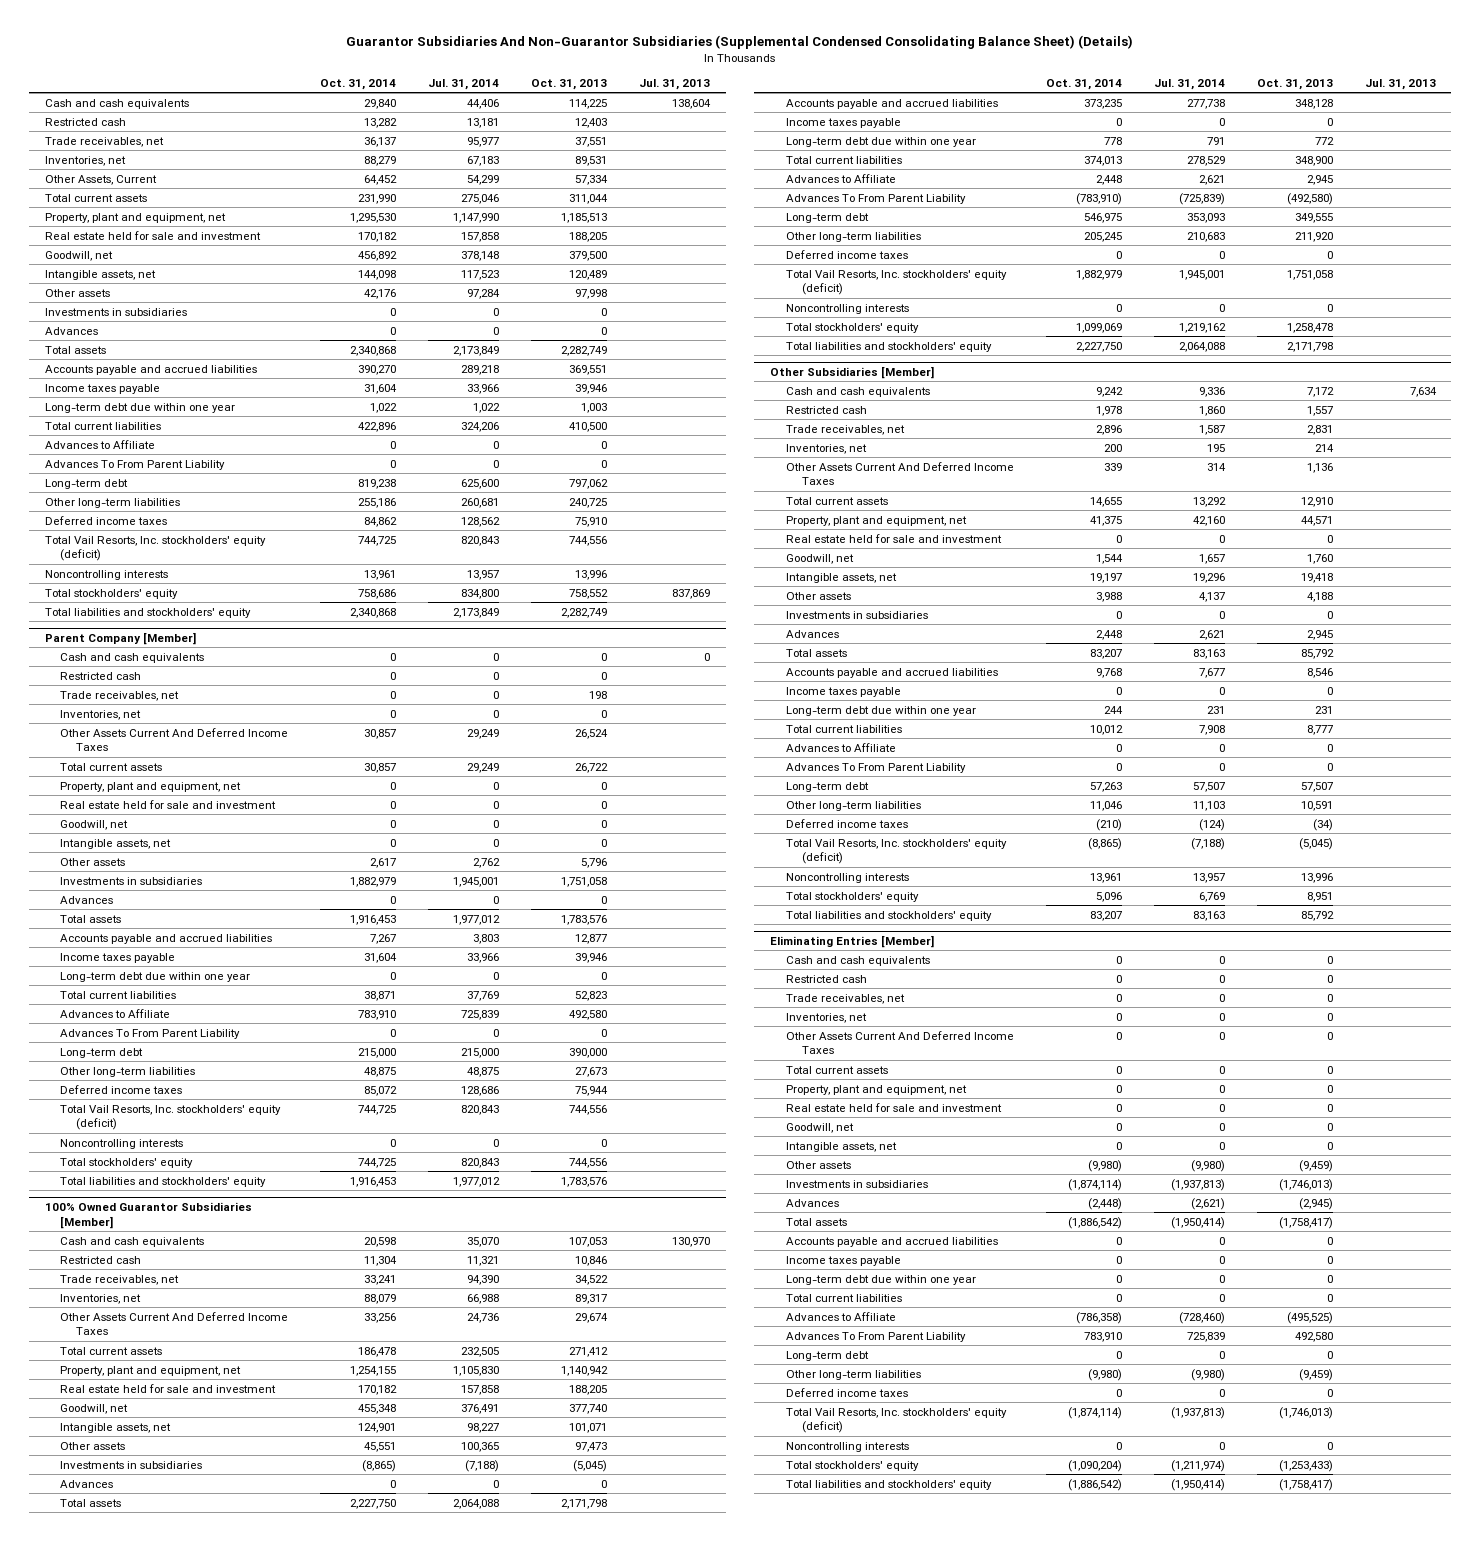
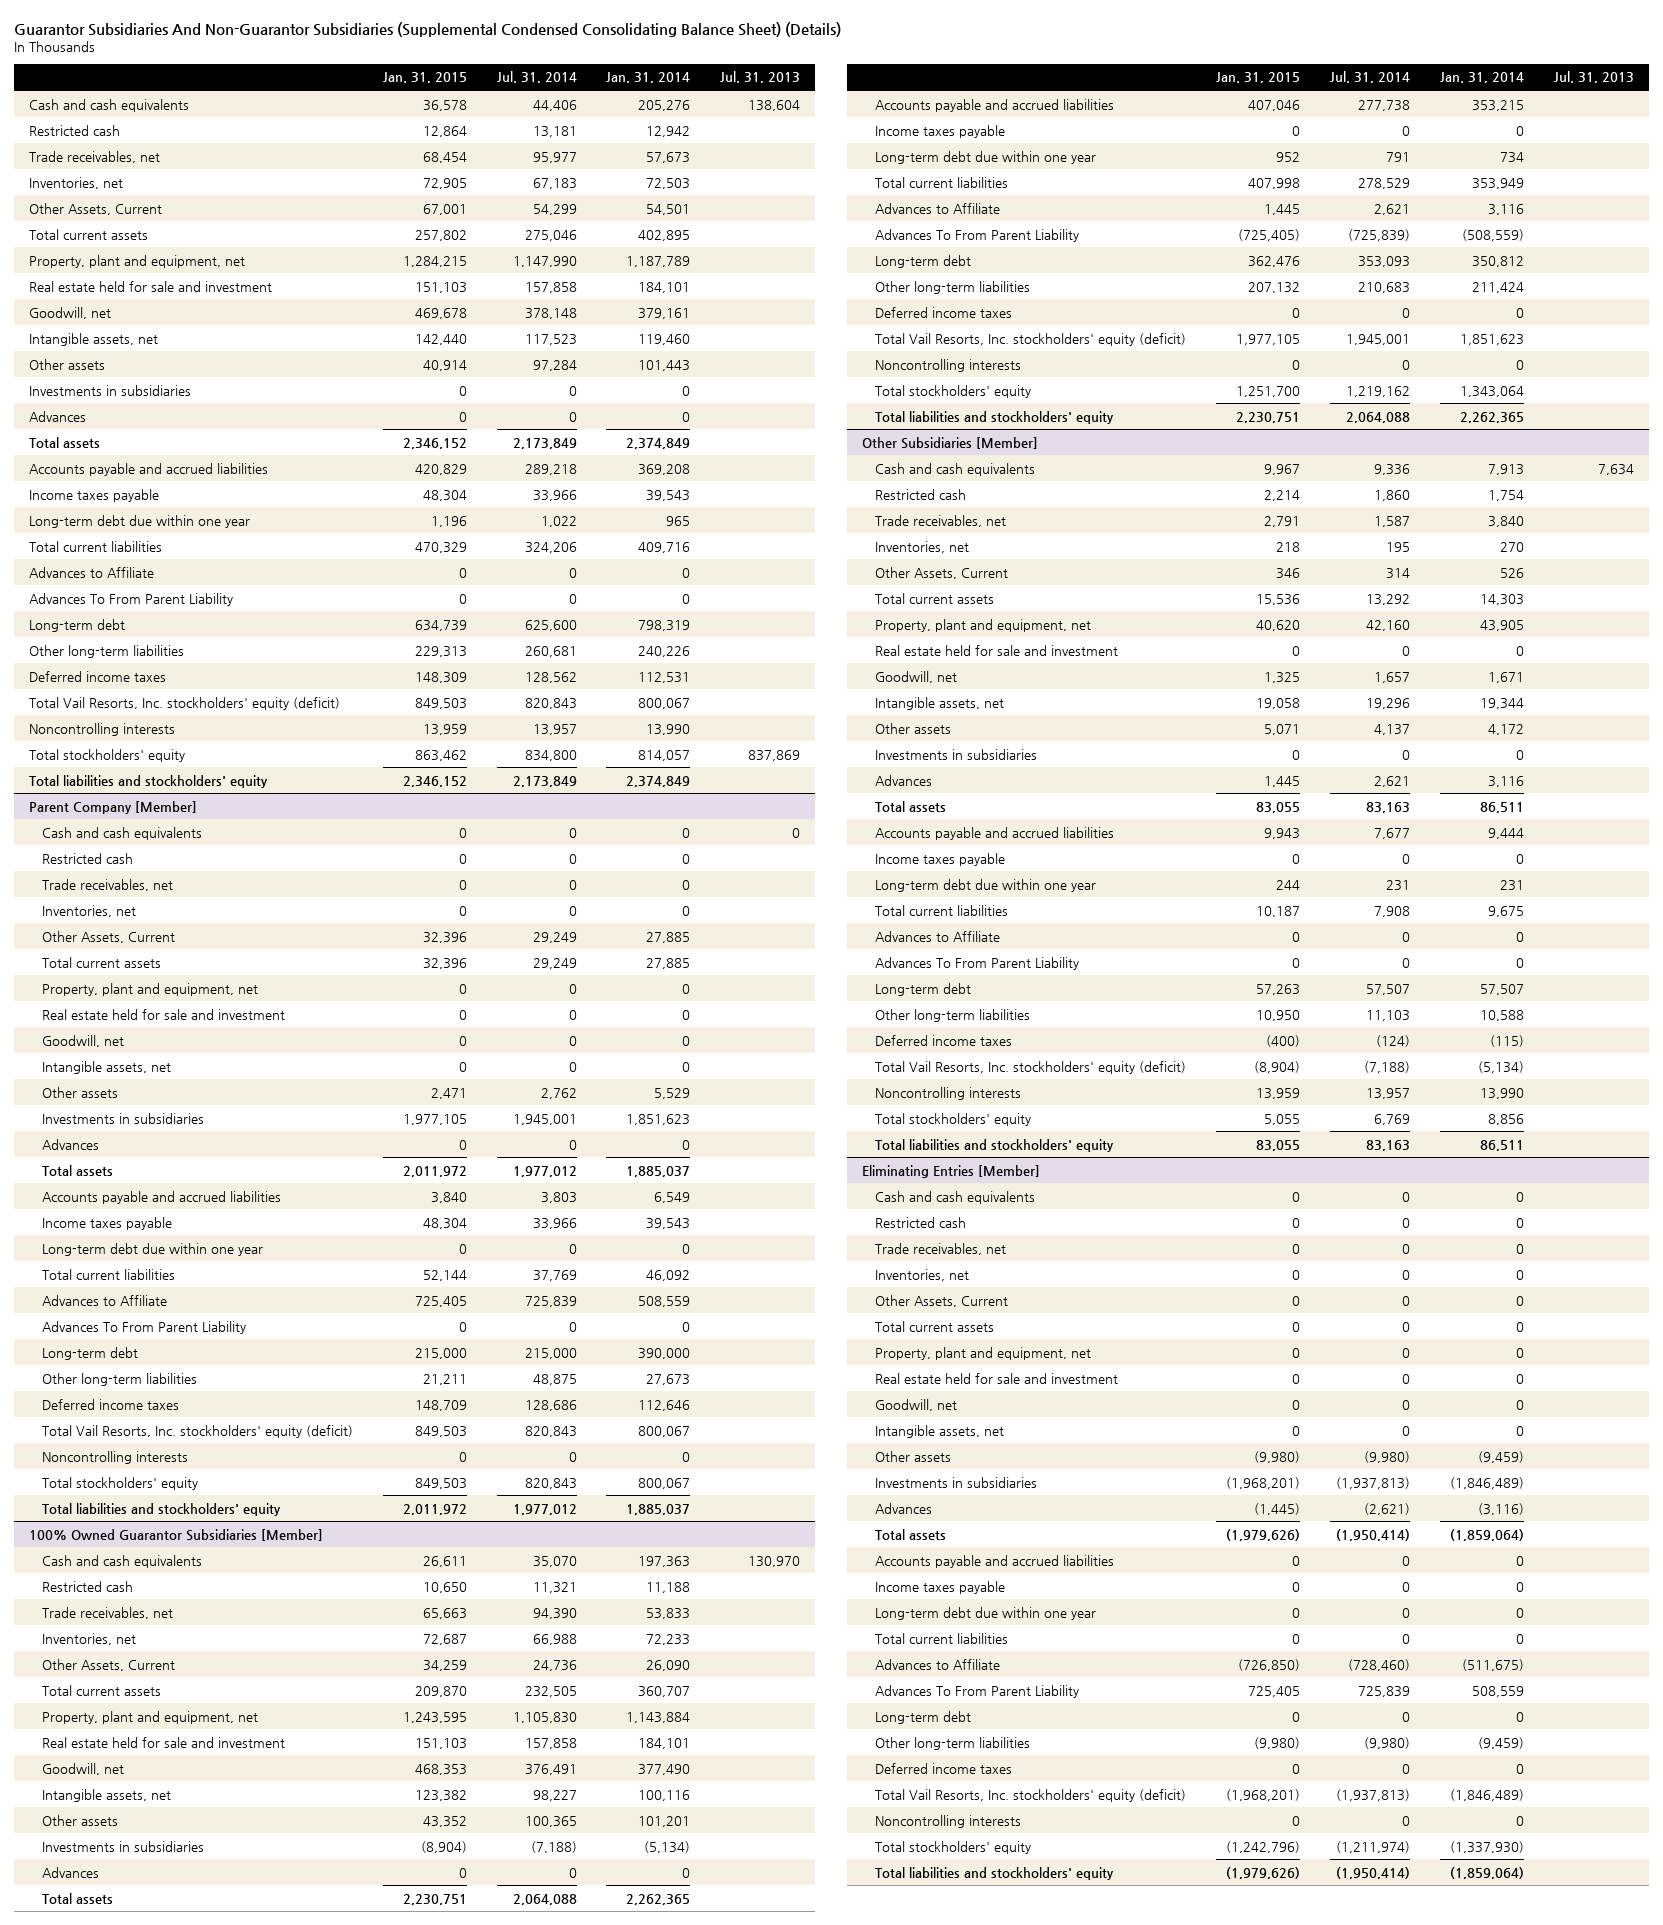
[320,79,397,91] Oct. 31, 2014 -> none
[530,79,607,91] Oct. 31, 2013 -> none
none -> [382,72,467,84] Jan. 31, 2015
none -> [606,72,691,84] Jan. 31, 2014
[60,727,289,752] Other Assets Current And Deferred Income Taxes -> [41,930,175,943] Other Assets, Current
[60,1311,289,1336] Other Assets Current And Deferred Income Taxes -> [41,1658,175,1671] Other Assets, Current
[786,461,1015,486] Other Assets Current And Deferred Income Taxes -> [875,566,1009,579] Other Assets, Current
[786,1030,1015,1055] Other Assets Current And Deferred Income Taxes -> none
none -> [875,1294,1009,1307] Other Assets, Current

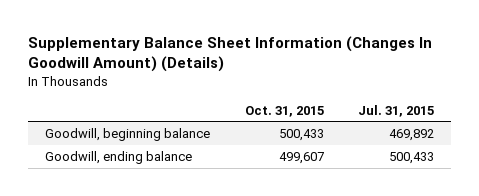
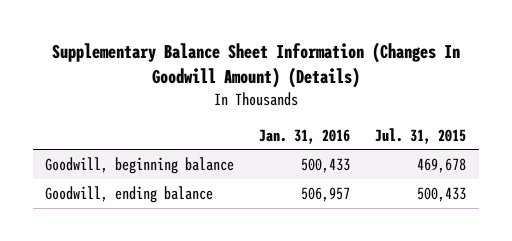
[244,105,324,117] Oct. 31, 2015 -> none
none -> [259,128,351,144] Jan. 31, 2016
[389,129,435,142] 469,892 -> [417,157,467,173] 469,678

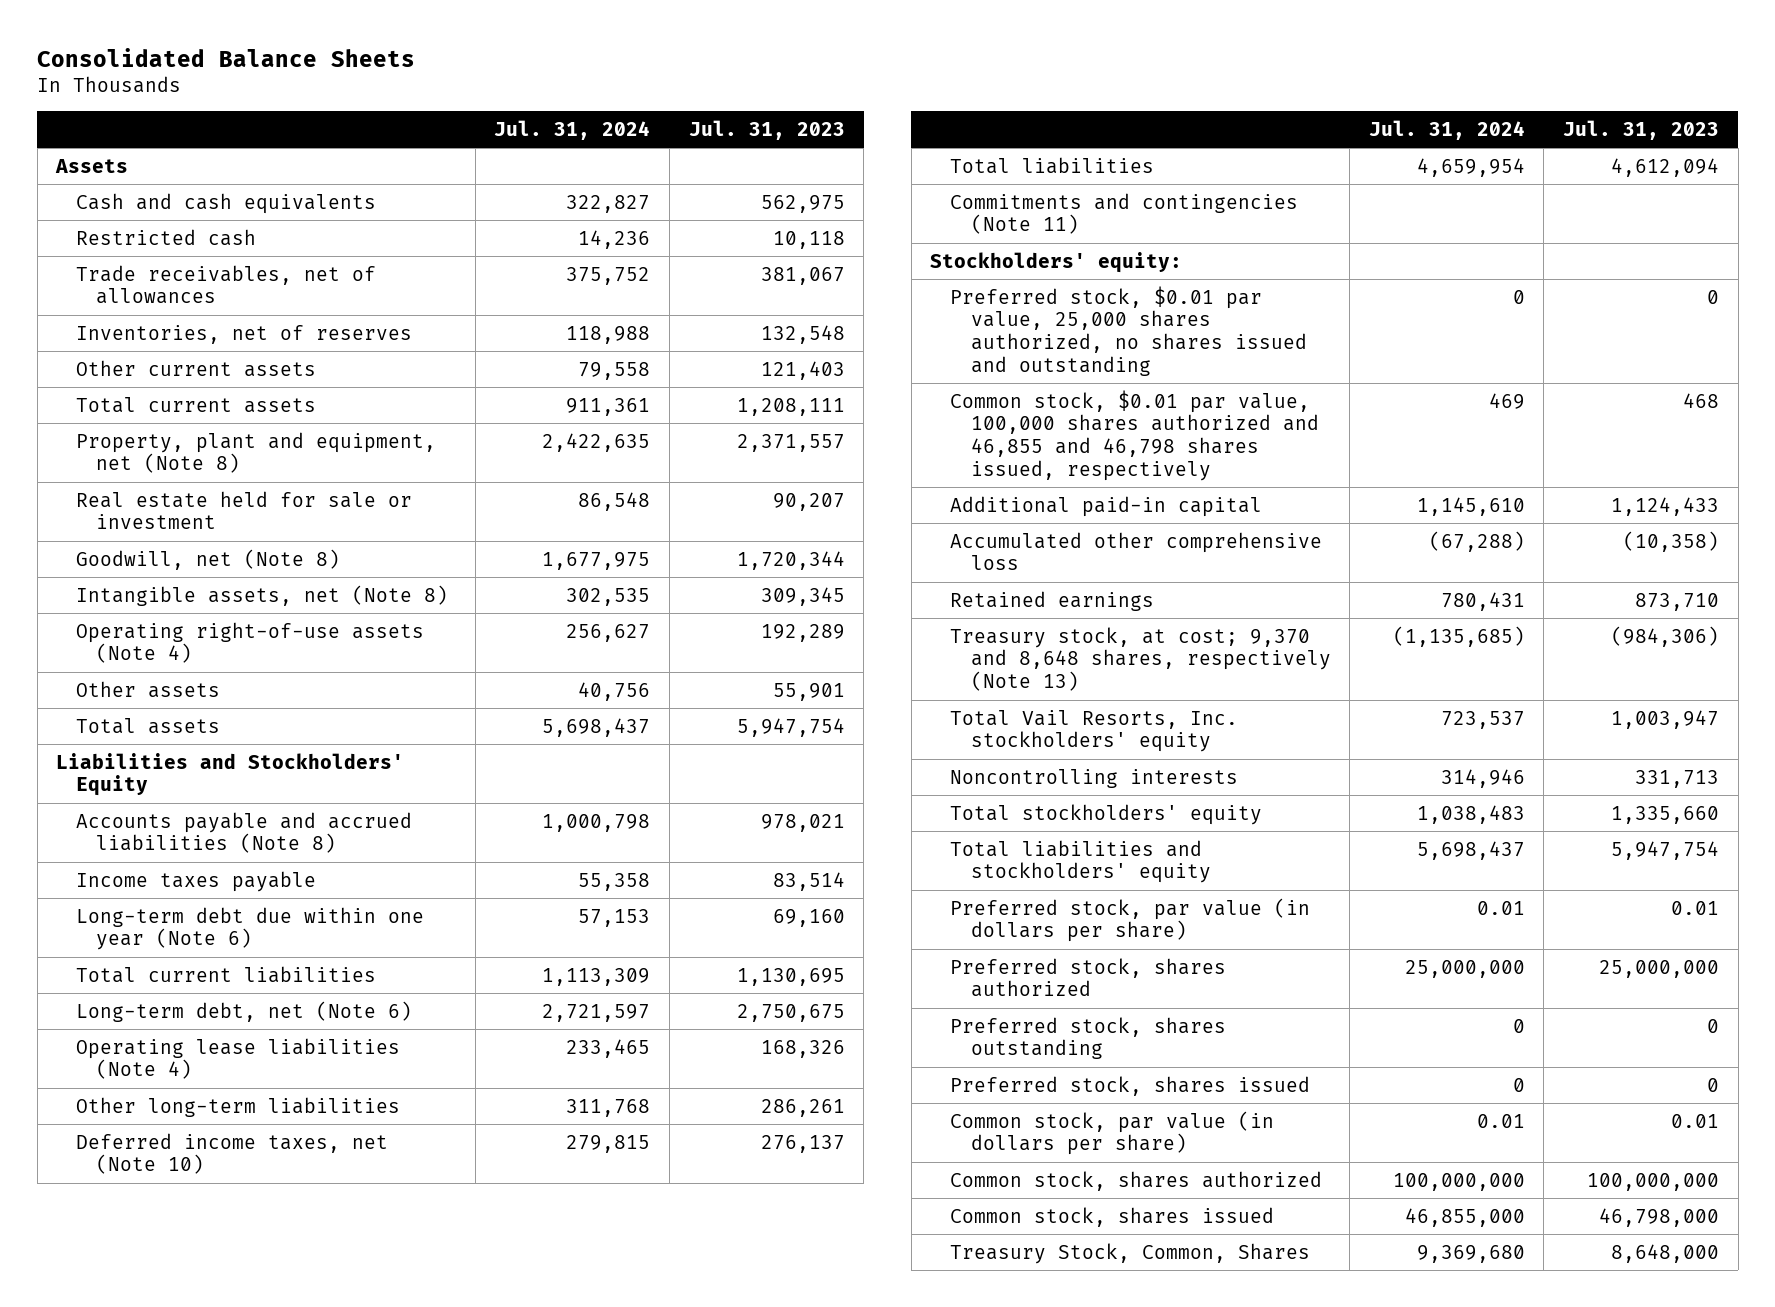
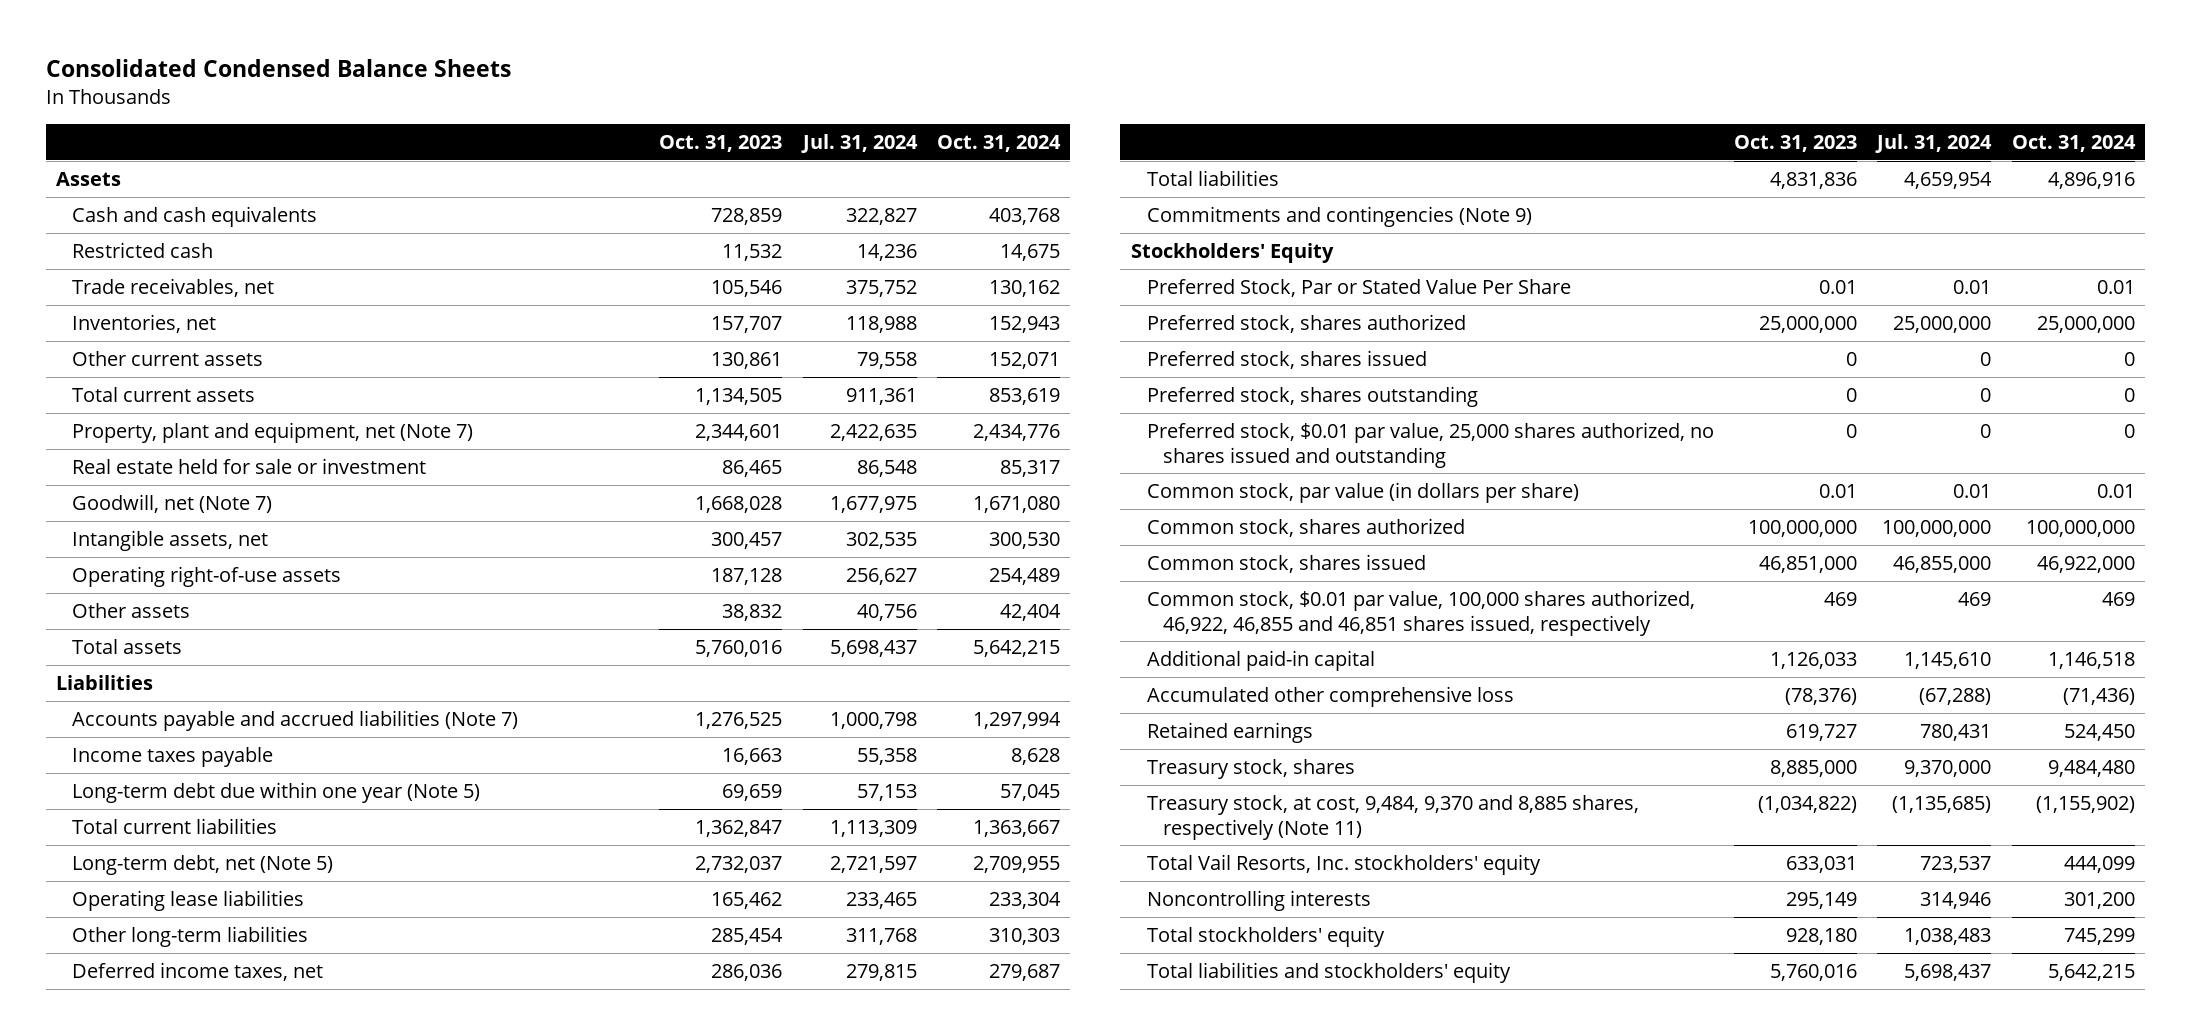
[37,47,416,67] Consolidated Balance Sheets -> [45,58,511,77] Consolidated Condensed Balance Sheets
[688,119,845,140] Jul. 31, 2023 -> none
none -> [659,134,783,152] Oct. 31, 2023
none -> [937,134,1062,152] Oct. 31, 2024
[76,264,377,305] Trade receivables, net of allowances -> [72,277,275,297] Trade receivables, net
[76,324,413,344] Inventories, net of reserves -> [72,313,217,333] Inventories, net
[76,431,437,474] Property, plant and equipment, net (Note 8) -> [72,421,474,443] Property, plant and equipment, net (Note 7)
[76,548,341,570] Goodwill, net (Note 8) -> [72,493,273,513] Goodwill, net (Note 7)
[76,584,449,606] Intangible assets, net (Note 8) -> [72,529,269,551] Intangible assets, net
[76,621,425,664] Operating right-of-use assets (Note 4) -> [72,565,342,587] Operating right-of-use assets
[56,752,405,797] Liabilities and Stockholders' Equity -> none
none -> [55,674,153,690] Liabilities
[76,811,413,854] Accounts payable and accrued liabilities (Note 8) -> [72,709,519,731] Accounts payable and accrued liabilities (Note 7)
[76,906,425,951] Long-term debt due within one year (Note 6) -> [72,781,481,803] Long-term debt due within one year (Note 5)
[76,1000,413,1022] Long-term debt, net (Note 6) -> [72,854,334,875] Long-term debt, net (Note 5)
[76,1037,401,1080] Operating lease liabilities (Note 4) -> [72,889,305,911] Operating lease liabilities
[76,1132,389,1175] Deferred income taxes, net (Note 10) -> [72,961,324,981] Deferred income taxes, net
[950,192,1299,235] Commitments and contingencies (Note 11) -> [1146,205,1532,227] Commitments and contingencies (Note 9)
[930,251,1183,273] Stockholders' equity: -> [1130,242,1334,263] Stockholders' Equity
none -> [1146,278,1571,297] Preferred Stock, Par or Stated Value Per Share
[950,957,1227,998] Preferred stock, shares authorized -> [1146,313,1466,333] Preferred stock, shares authorized
[950,1075,1311,1096] Preferred stock, shares issued -> [1146,349,1427,369] Preferred stock, shares issued
[950,1016,1227,1060] Preferred stock, shares outstanding -> [1146,385,1478,407] Preferred stock, shares outstanding
[950,1110,1275,1156] Common stock, par value (in dollars per share) -> [1146,481,1579,503] Common stock, par value (in dollars per share)
[950,1170,1323,1191] Common stock, shares authorized -> [1146,517,1465,537] Common stock, shares authorized
[950,1206,1275,1227] Common stock, shares issued -> [1146,553,1426,573] Common stock, shares issued
[950,389,1319,481] Common stock, $0.01 par value, 100,000 shares authorized and 46,855 and 46,798 shares issued, respectively -> [1146,589,1695,636] Common stock, $0.01 par value, 100,000 shares authorized, 46,922, 46,855 and 46,851 shares issued, respectively
none -> [1146,758,1355,779] Treasury stock, shares
[950,626,1331,692] Treasury stock, at cost; 9,370 and 8,648 shares, respectively (Note 13) -> [1146,794,1639,840] Treasury stock, at cost, 9,484, 9,370 and 8,885 shares, respectively (Note 11)
[950,897,1311,943] Preferred stock, par value (in dollars per share) -> none
[950,1242,1311,1264] Treasury Stock, Common, Shares -> none

